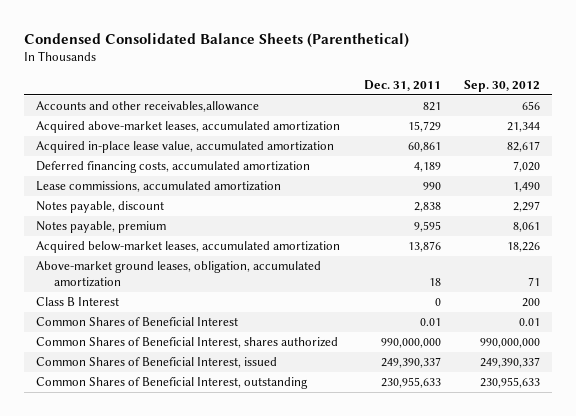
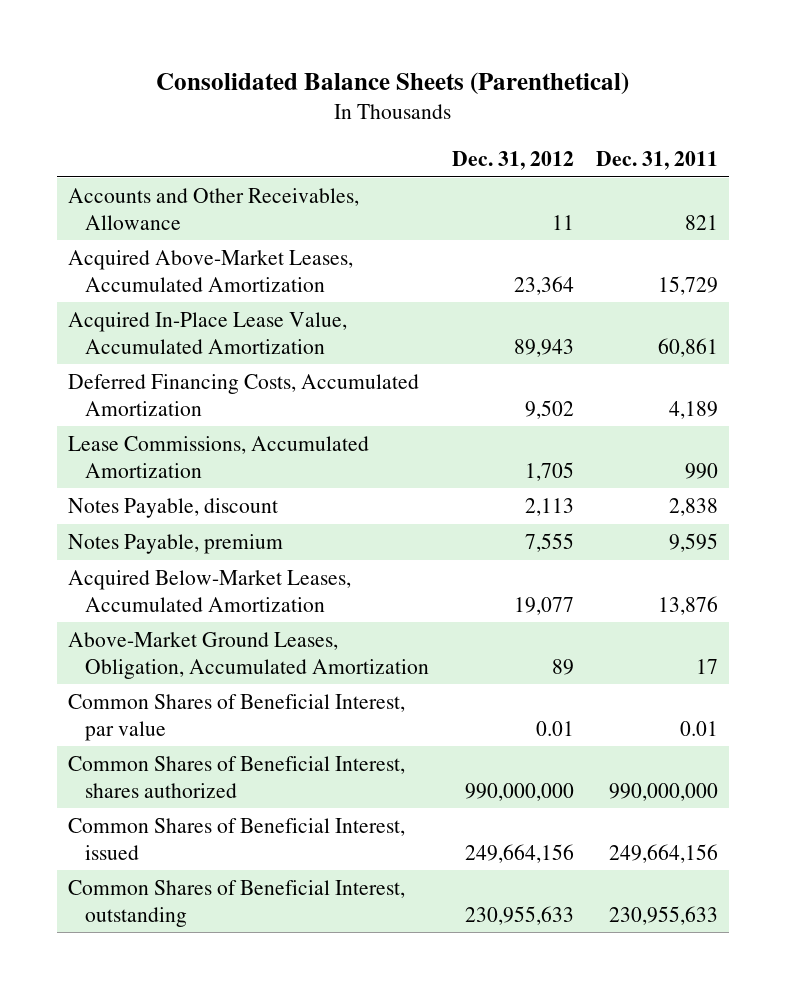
[23,32,409,48] Condensed Consolidated Balance Sheets (Parenthetical) -> [155,72,629,96] Consolidated Balance Sheets (Parenthetical)
[464,79,541,92] Sep. 30, 2012 -> none
none -> [451,150,574,170] Dec. 31, 2012
[35,297,119,307] Class B Interest -> none
[35,101,259,113] Accounts and other receivables,allowance -> [67,188,359,230] Accounts and Other Receivables, Allowance
[35,121,340,134] Acquired above-market leases, accumulated amortization -> [67,250,353,292] Acquired Above-Market Leases, Accumulated Amortization
[35,141,334,154] Acquired in-place lease value, accumulated amortization -> [67,312,347,354] Acquired In-Place Lease Value, Accumulated Amortization
[35,161,310,174] Deferred financing costs, accumulated amortization -> [67,374,419,416] Deferred Financing Costs, Accumulated Amortization
[35,181,281,193] Lease commissions, accumulated amortization -> [67,436,369,478] Lease Commissions, Accumulated Amortization
[35,201,164,214] Notes payable, discount -> [67,498,278,519] Notes Payable, discount
[35,221,166,234] Notes payable, premium -> [67,534,283,555] Notes Payable, premium
[35,241,340,254] Acquired below-market leases, accumulated amortization -> [67,570,351,612] Acquired Below-Market Leases, Accumulated Amortization
[35,261,321,287] Above-market ground leases, obligation, accumulated amortization -> [67,632,430,679] Above-Market Ground Leases, Obligation, Accumulated Amortization
[428,277,441,286] 18 -> [695,658,718,674] 17
[35,317,238,327] Common Shares of Beneficial Interest -> [67,694,405,741] Common Shares of Beneficial Interest, par value
[380,357,441,369] 249,390,337 -> [608,843,718,863] 249,664,156

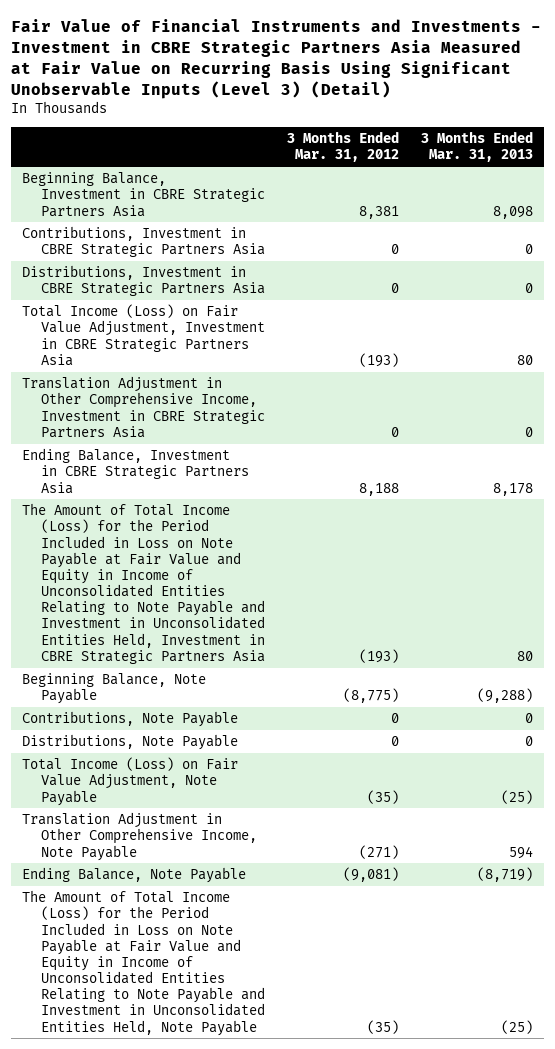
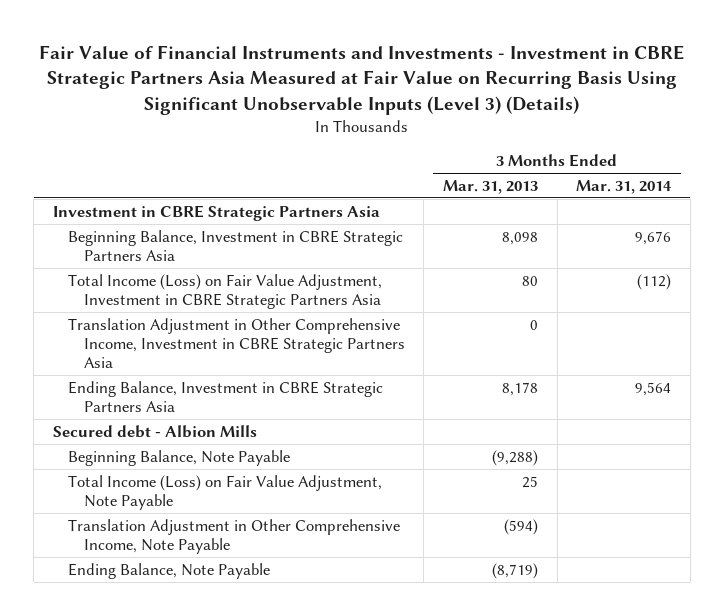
[11,19,542,100] Fair Value of Financial Instruments and Investments - Investment in CBRE Strategic Partners Asia Measured at Fair Value on Recurring Basis Using Significant Unobservable Inputs (Level 3) (Detail) -> [38,45,684,115] Fair Value of Financial Instruments and Investments - Investment in CBRE Strategic Partners Asia Measured at Fair Value on Recurring Basis Using Significant Unobservable Inputs (Level 3) (Details)
[287,131,400,163] 3 Months Ended Mar. 31, 2012 -> none
none -> [576,179,673,194] Mar. 31, 2014
none -> [52,204,380,221] Investment in CBRE Strategic Partners Asia
[22,226,266,258] Contributions, Investment in CBRE Strategic Partners Asia -> none
[22,265,266,297] Distributions, Investment in CBRE Strategic Partners Asia -> none
[22,503,266,664] The Amount of Total Income (Loss) for the Period Included in Loss on Note Payable at Fair Value and Equity in Income of Unconsolidated Entities Relating to Note Payable and Investment in Unconsolidated Entities Held, Investment in CBRE Strategic Partners Asia -> none
none -> [52,424,257,438] Secured debt - Albion Mills
[22,711,239,728] Contributions, Note Payable -> none
[22,734,239,751] Distributions, Note Payable -> none
[500,789,533,804] (25) -> [521,475,538,488] 25
[508,845,533,859] 594 -> [503,518,538,535] (594)
[22,890,266,1036] The Amount of Total Income (Loss) for the Period Included in Loss on Note Payable at Fair Value and Equity in Income of Unconsolidated Entities Relating to Note Payable and Investment in Unconsolidated Entities Held, Note Payable -> none

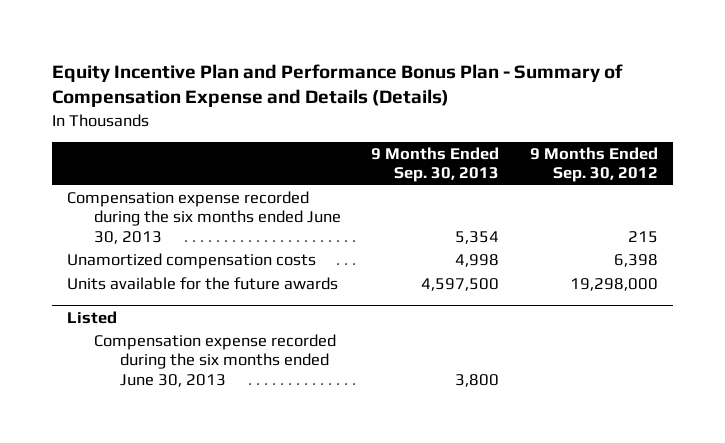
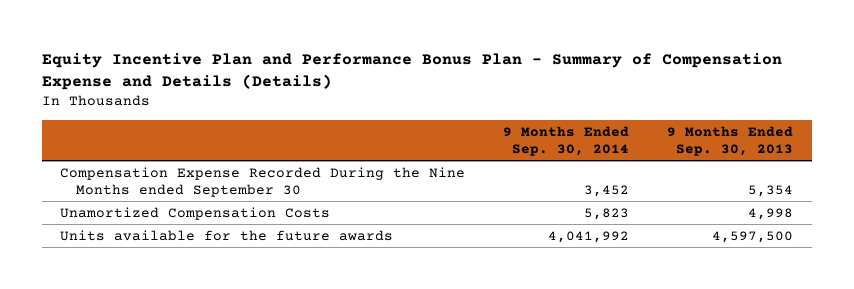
[529,147,658,183] 9 Months Ended Sep. 30, 2012 -> none
none -> [503,125,630,156] 9 Months Ended Sep. 30, 2014
[67,191,341,244] Compensation expense recorded during the six months ended June 30, 2013 -> [60,166,466,197] Compensation Expense Recorded During the Nine Months ended September 30
[67,253,317,270] Unamortized compensation costs -> [60,206,331,220] Unamortized Compensation Costs
[67,310,118,324] Listed -> none
[93,334,336,387] Compensation expense recorded during the six months ended June 30, 2013 -> none

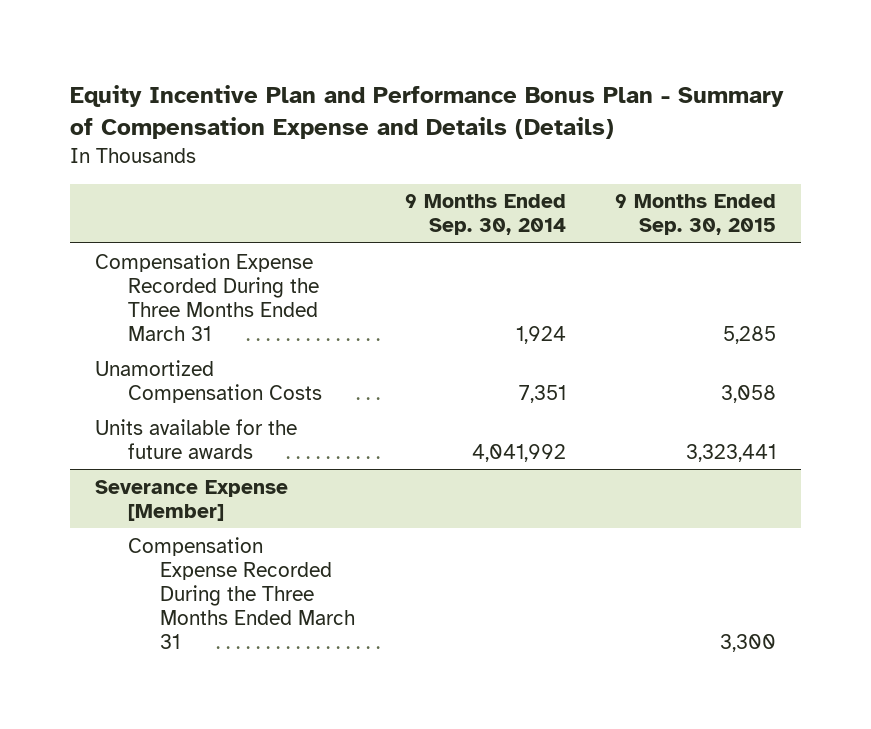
[667,125,794,156] 9 Months Ended Sep. 30, 2013 -> none
none -> [615,194,777,236] 9 Months Ended Sep. 30, 2015
[60,166,466,197] Compensation Expense Recorded During the Nine Months ended September 30 -> [95,252,319,341] Compensation Expense Recorded During the Three Months Ended March 31
[584,184,630,197] 3,452 -> [515,325,566,344] 1,924
[584,207,630,220] 5,823 -> [518,384,566,403] 7,351
none -> [95,479,289,521] Severance Expense [Member]
none -> [127,536,356,649] Compensation Expense Recorded During the Three Months Ended March 31

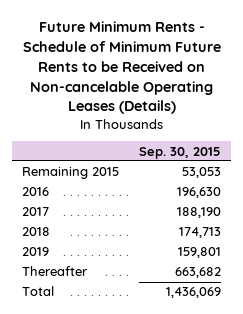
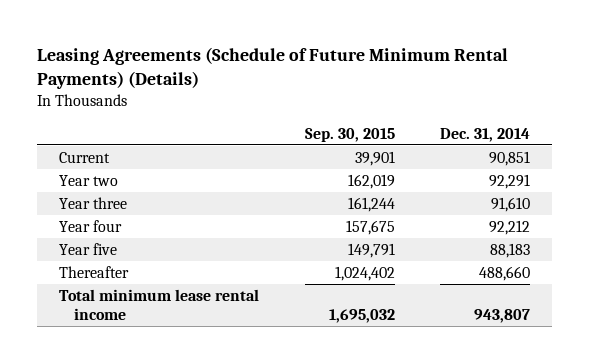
[22,21,221,115] Future Minimum Rents - Schedule of Minimum Future Rents to be Received on Non-cancelable Operating Leases (Details) -> [36,46,508,90] Leasing Agreements (Schedule of Future Minimum Rental Payments) (Details)
none -> [439,127,530,142] Dec. 31, 2014
[22,167,120,180] Remaining 2015 -> none
[22,187,50,197] 2016 -> none
[22,207,50,217] 2017 -> none
[22,227,51,237] 2018 -> none
[22,247,50,257] 2019 -> none
none -> [59,151,111,163] Current
none -> [59,174,119,186] Year two
none -> [59,196,128,209] Year three
none -> [59,219,123,232] Year four
none -> [59,242,118,255] Year five
[175,267,222,279] 663,682 -> [334,265,395,281] 1,024,402
[22,286,55,297] Total -> [59,288,260,321] Total minimum lease rental income
[166,287,222,299] 1,436,069 -> [328,309,395,324] 1,695,032

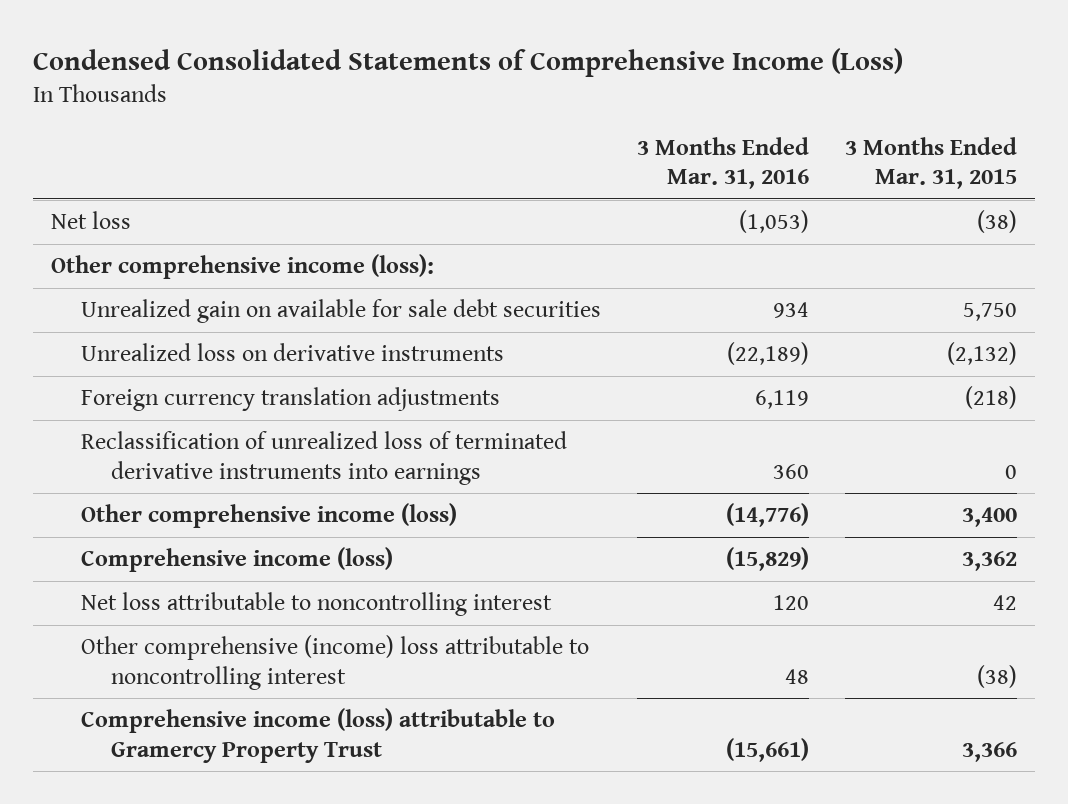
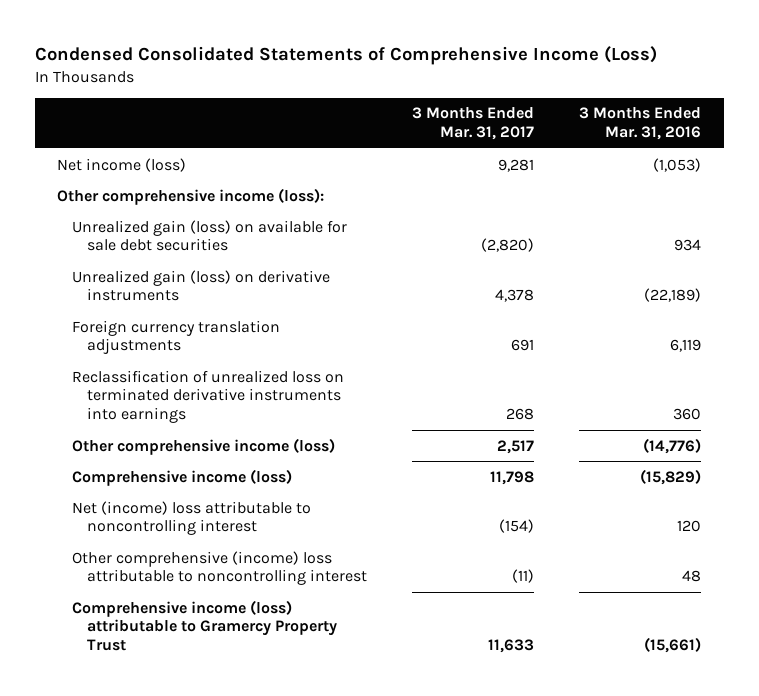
[845,137,1018,190] 3 Months Ended Mar. 31, 2015 -> none
none -> [412,107,535,141] 3 Months Ended Mar. 31, 2017
[50,211,131,230] Net loss -> [57,157,187,172] Net income (loss)
[80,299,601,324] Unrealized gain on available for sale debt securities -> [71,219,347,252] Unrealized gain (loss) on available for sale debt securities
[80,343,504,362] Unrealized loss on derivative instruments -> [71,269,330,302] Unrealized gain (loss) on derivative instruments
[80,431,567,485] Reclassification of unrealized loss of terminated derivative instruments into earnings -> [71,369,344,424] Reclassification of unrealized loss on terminated derivative instruments into earnings
[80,592,552,617] Net loss attributable to noncontrolling interest -> [71,500,311,536] Net (income) loss attributable to noncontrolling interest

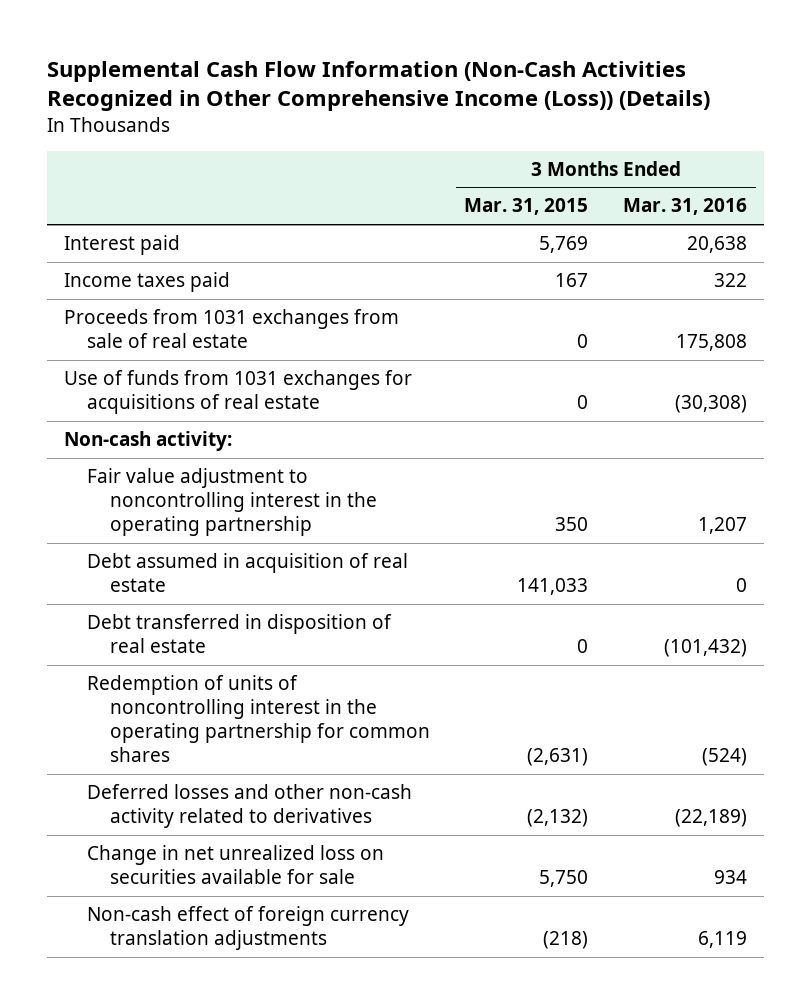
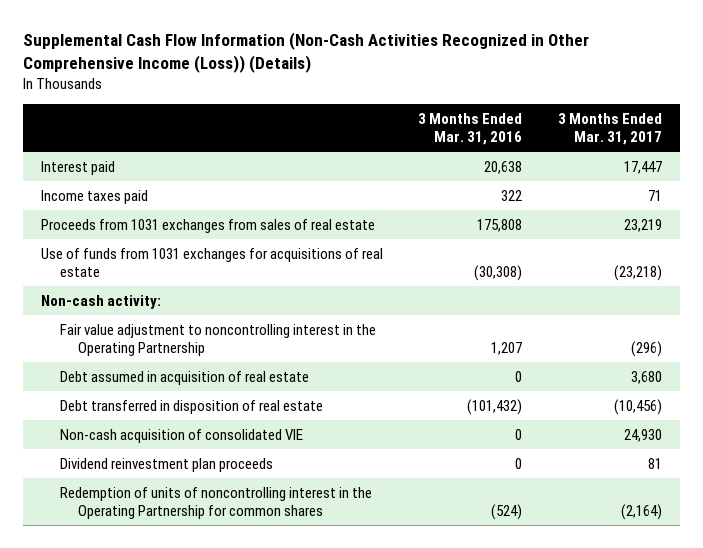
[464,198,589,216] Mar. 31, 2015 -> none
none -> [557,113,662,146] 3 Months Ended Mar. 31, 2017
[64,309,400,349] Proceeds from 1031 exchanges from sale of real estate -> [41,218,376,233] Proceeds from 1031 exchanges from sales of real estate
[87,468,377,537] Fair value adjustment to noncontrolling interest in the operating partnership -> [59,323,376,356] Fair value adjustment to noncontrolling interest in the Operating Partnership
[87,784,413,829] Deferred losses and other non-cash activity related to derivatives -> none
[87,845,385,885] Change in net unrealized loss on securities available for sale -> none
[87,906,410,951] Non-cash effect of foreign currency translation adjustments -> none
none -> [59,428,303,443] Non-cash acquisition of consolidated VIE
none -> [59,457,273,472] Dividend reinvestment plan proceeds
[87,675,430,763] Redemption of units of noncontrolling interest in the operating partnership for common shares -> [59,486,372,519] Redemption of units of noncontrolling interest in the Operating Partnership for common shares

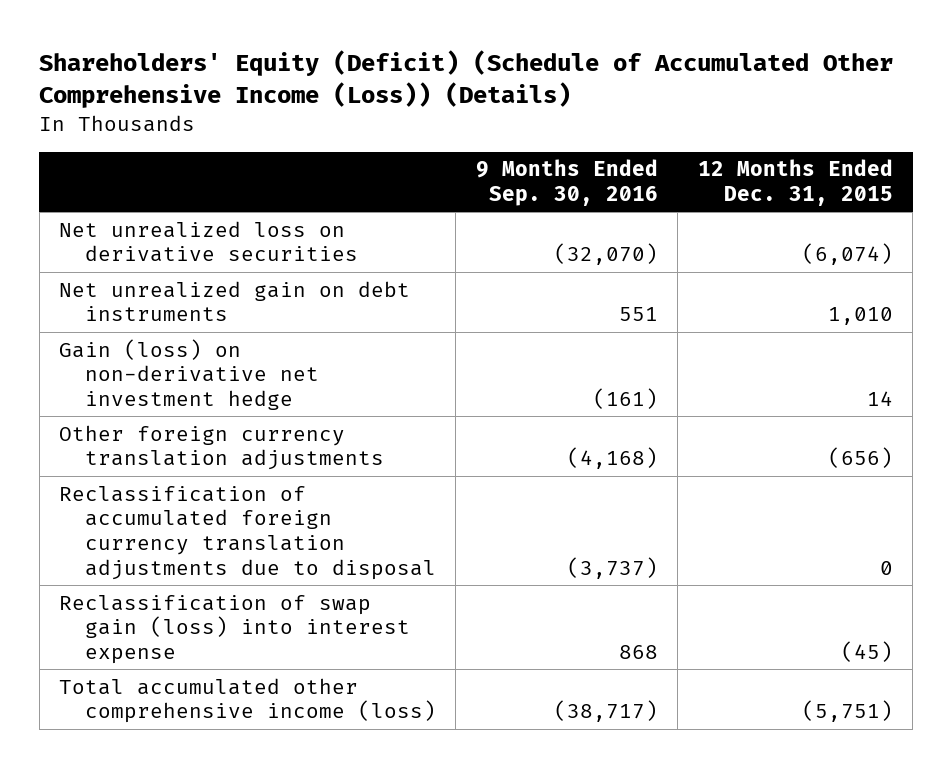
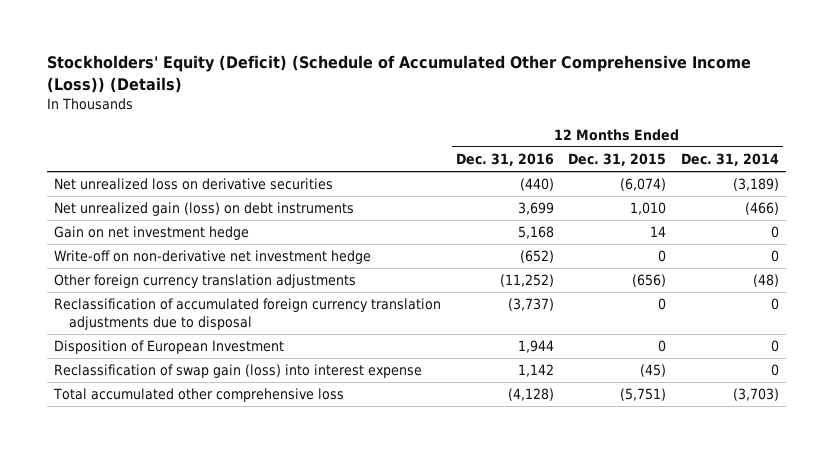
[39,50,894,109] Shareholders' Equity (Deficit) (Schedule of Accumulated Other Comprehensive Income (Loss)) (Details) -> [46,55,751,94] Stockholders' Equity (Deficit) (Schedule of Accumulated Other Comprehensive Income (Loss)) (Details)
[475,159,658,206] 9 Months Ended Sep. 30, 2016 -> none
none -> [455,153,554,167] Dec. 31, 2016
none -> [680,153,779,167] Dec. 31, 2014
[59,280,411,322] Net unrealized gain on debt instruments -> [54,202,355,217] Net unrealized gain (loss) on debt instruments
[59,338,319,410] Gain (loss) on non-derivative net investment hedge -> [54,226,250,241] Gain on net investment hedge
none -> [54,250,372,265] Write-off on non-derivative net investment hedge
none -> [54,340,285,355] Disposition of European Investment
[59,677,436,724] Total accumulated other comprehensive income (loss) -> [53,388,345,403] Total accumulated other comprehensive loss

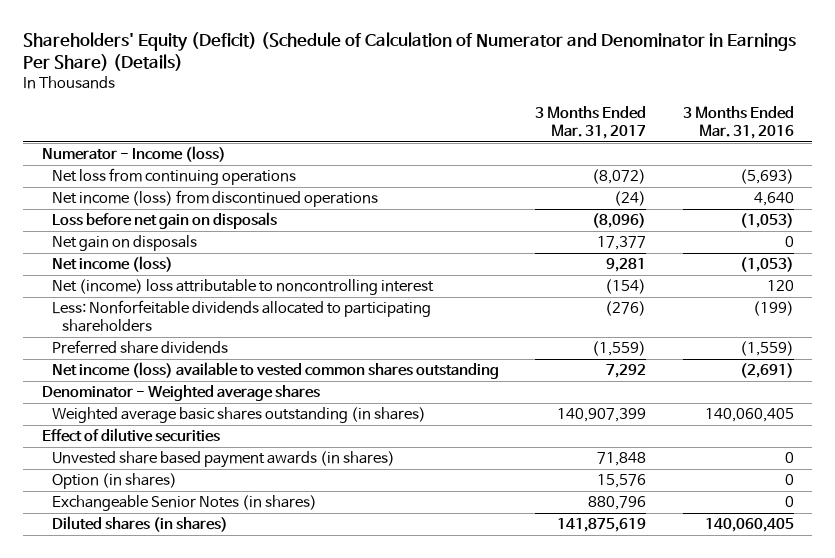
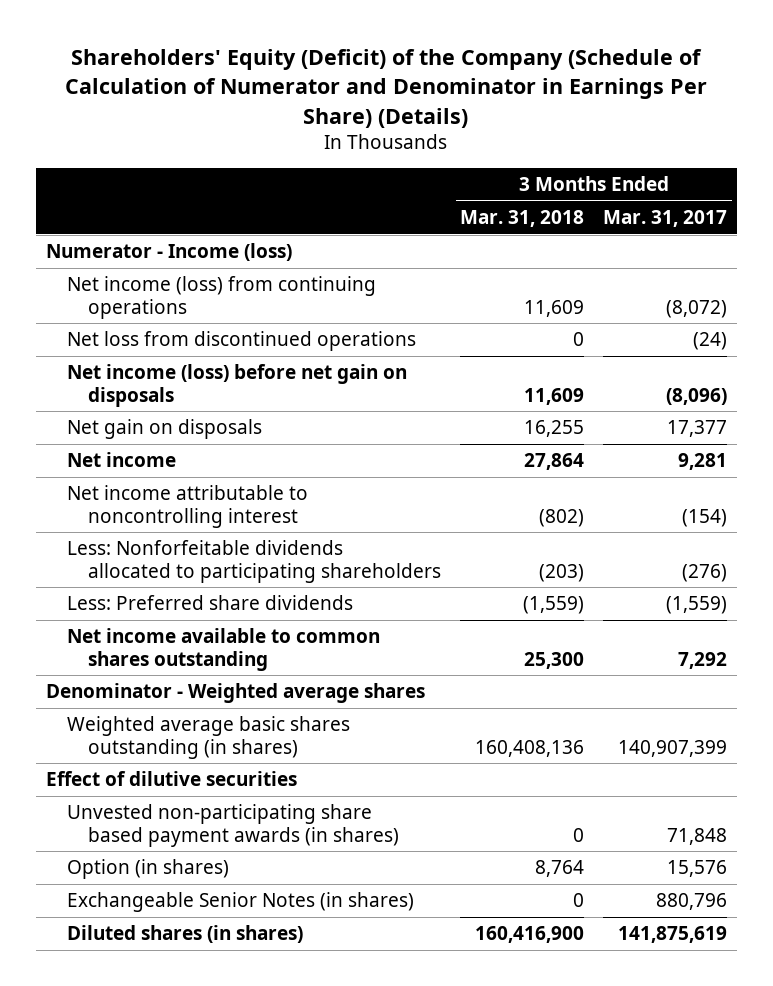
[23,31,797,72] Shareholders' Equity (Deficit) (Schedule of Calculation of Numerator and Denominator in Earnings Per Share) (Details) -> [65,49,708,128] Shareholders' Equity (Deficit) of the Company (Schedule of Calculation of Numerator and Denominator in Earnings Per Share) (Details)
[682,106,794,139] 3 Months Ended Mar. 31, 2016 -> none
none -> [460,210,585,228] Mar. 31, 2018
[51,168,296,186] Net loss from continuing operations -> [67,276,377,319] Net income (loss) from continuing operations
[51,190,378,208] Net income (loss) from discontinued operations -> [67,331,417,352] Net loss from discontinued operations
[51,212,277,230] Loss before net gain on disposals -> [67,364,408,407] Net income (loss) before net gain on disposals
[51,256,173,273] Net income (loss) -> [67,452,177,468] Net income
[51,279,434,296] Net (income) loss attributable to noncontrolling interest -> [67,485,309,528] Net income attributable to noncontrolling interest
[51,340,228,355] Preferred share dividends -> [67,595,354,611] Less: Preferred share dividends
[51,362,499,380] Net income (loss) available to vested common shares outstanding -> [67,628,381,671] Net income available to common shares outstanding
[51,451,395,469] Unvested share based payment awards (in shares) -> [67,804,400,847] Unvested non-participating share based payment awards (in shares)

